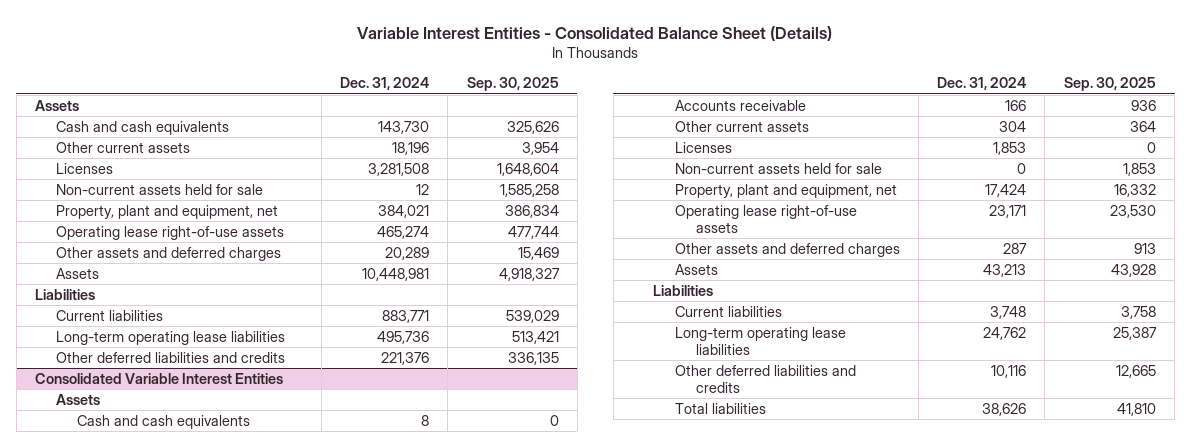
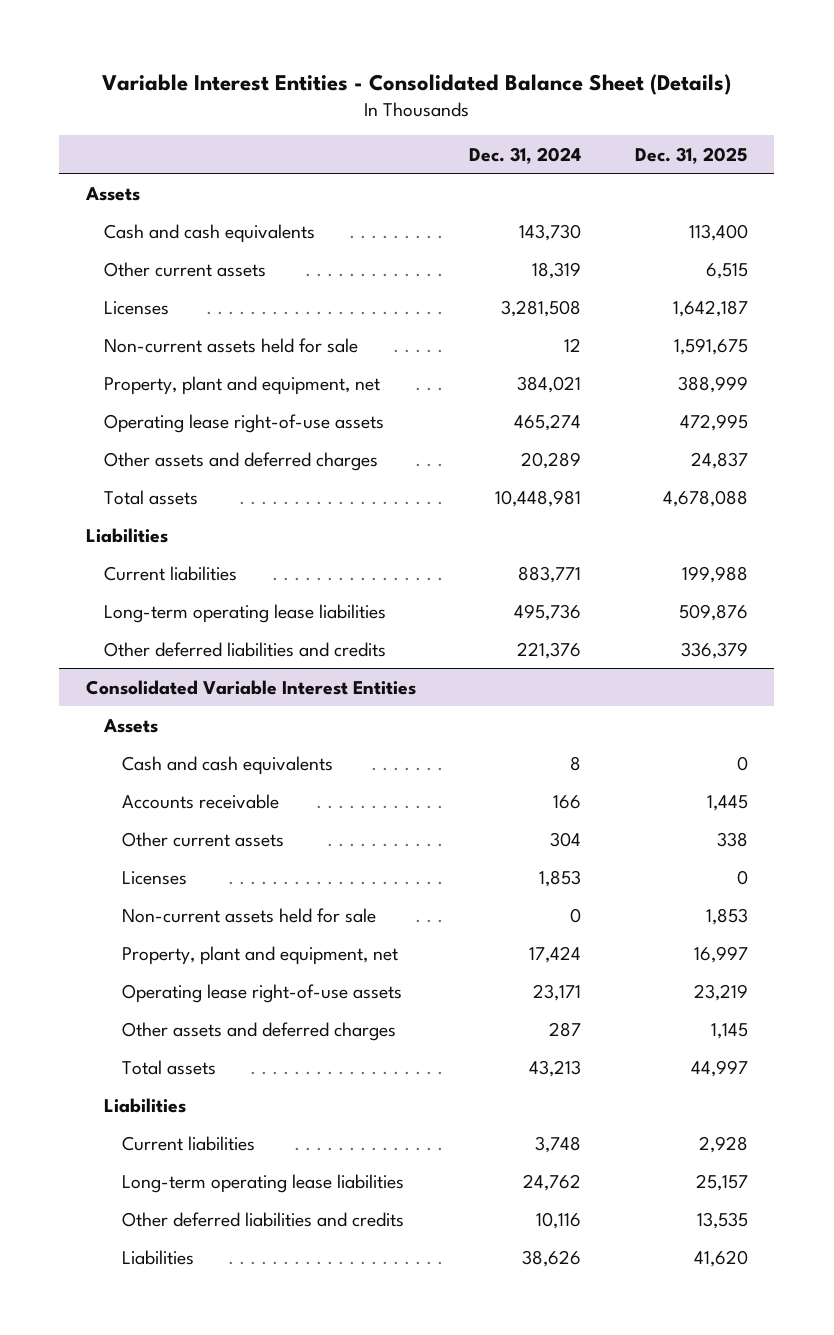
[466,77,559,92] Sep. 30, 2025 -> none
none -> [634,146,748,164] Dec. 31, 2025
[392,141,430,155] 18,196 -> [532,261,582,279] 18,319
[56,267,100,279] Assets -> [104,489,199,505] Total assets
[674,263,718,275] Assets -> [122,1059,217,1075] Total assets
[674,402,766,414] Total liabilities -> [122,1249,195,1265] Liabilities

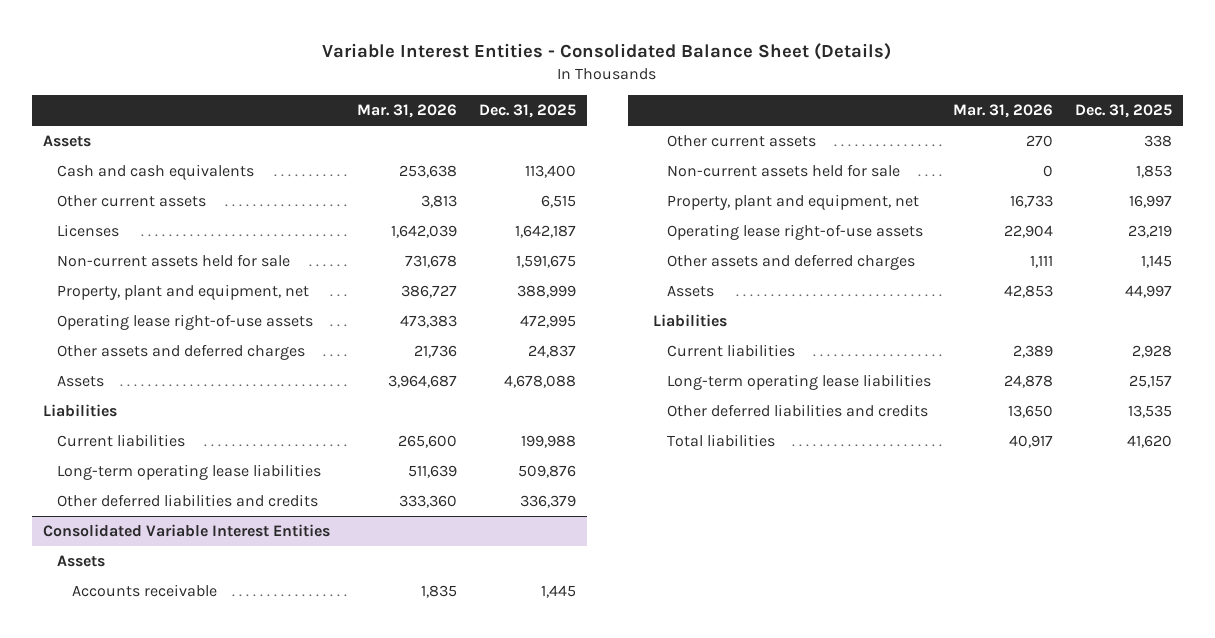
[469,146,582,164] Dec. 31, 2024 -> none
none -> [357,104,458,119] Mar. 31, 2026
[104,489,199,505] Total assets -> [57,375,105,388] Assets
[122,755,334,775] Cash and cash equivalents -> none
[122,870,188,885] Licenses -> none
[122,1059,217,1075] Total assets -> [667,285,715,298] Assets
[122,1249,195,1265] Liabilities -> [667,434,776,448] Total liabilities

